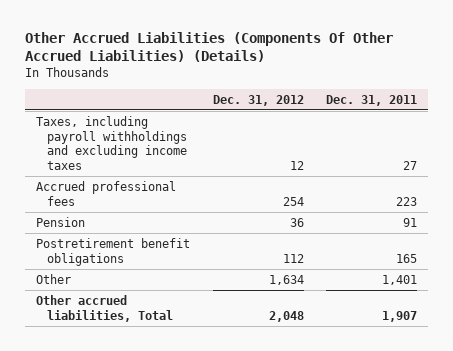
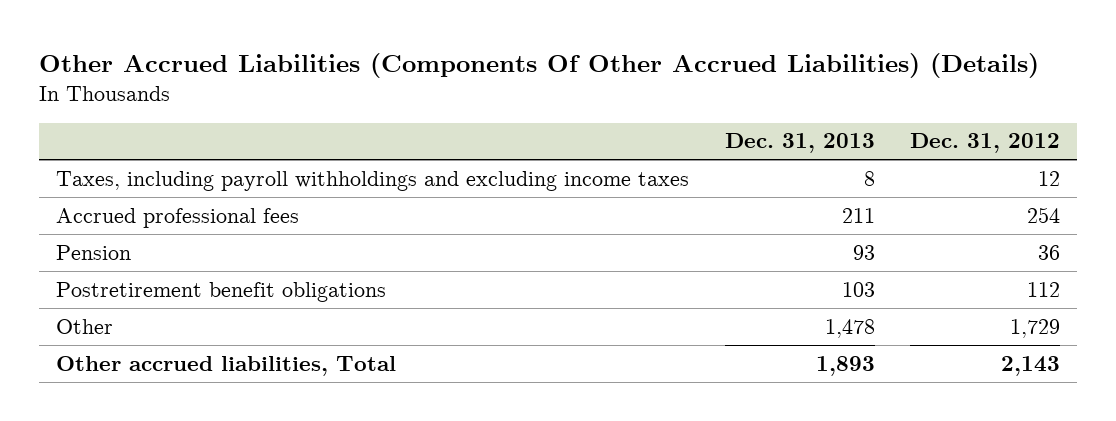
[325,94,417,106] Dec. 31, 2011 -> none
none -> [724,133,875,154] Dec. 31, 2013
[268,274,304,285] 1,634 -> [1009,318,1060,338] 1,729
[268,310,304,322] 2,048 -> [1000,355,1060,376] 2,143

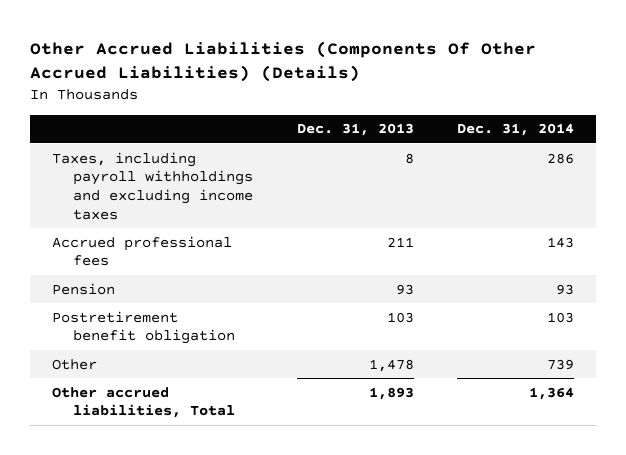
[909,133,1060,154] Dec. 31, 2012 -> none
none -> [457,123,575,137] Dec. 31, 2014
[56,281,387,302] Postretirement benefit obligations -> [51,310,236,345] Postretirement benefit obligation

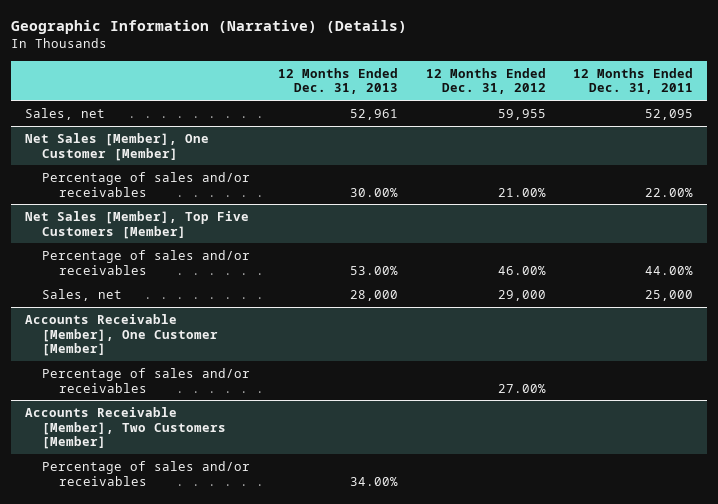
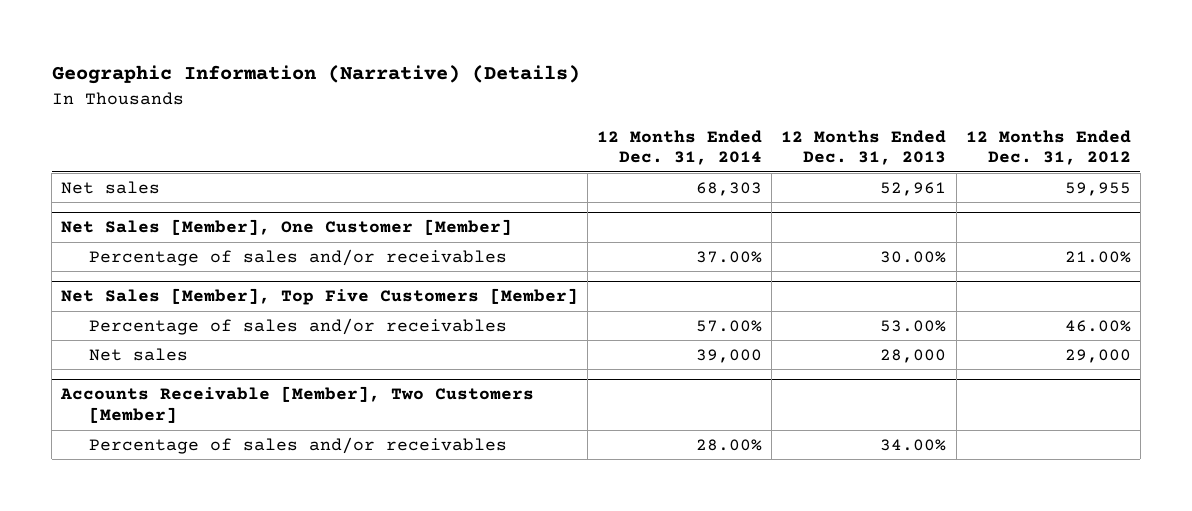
[573,67,694,95] 12 Months Ended Dec. 31, 2011 -> none
none -> [597,129,763,166] 12 Months Ended Dec. 31, 2014
[24,107,105,120] Sales, net -> [61,180,161,194] Net sales
[24,313,219,357] Accounts Receivable [Member], One Customer [Member] -> none
[42,367,251,393] Percentage of sales and/or receivables -> none
[42,288,123,301] Sales, net -> [89,347,189,361] Net sales

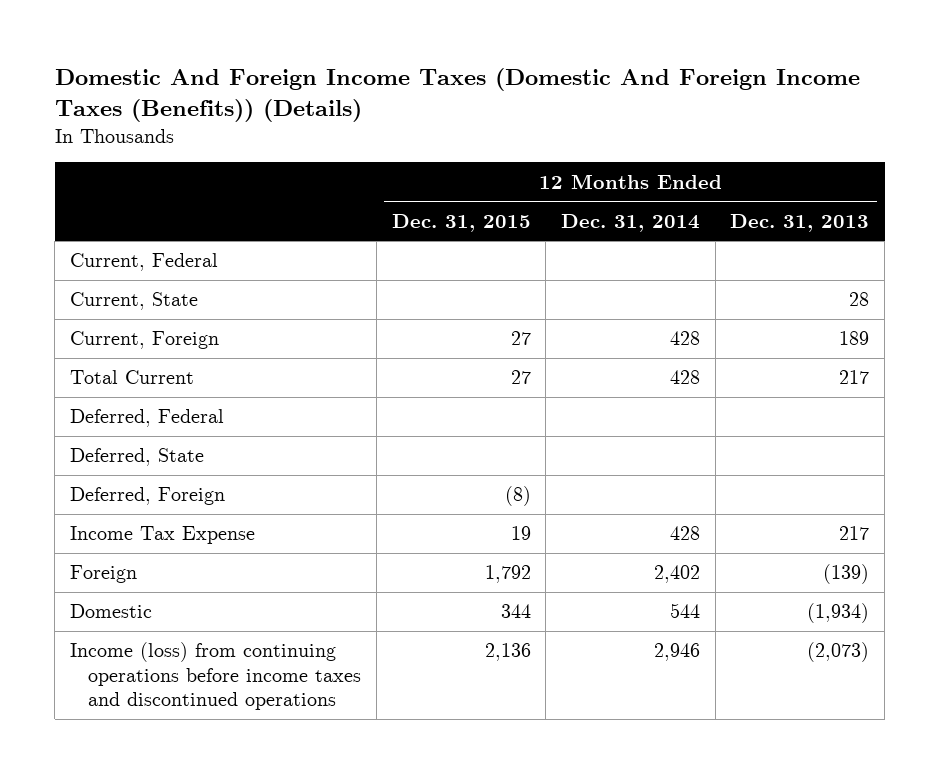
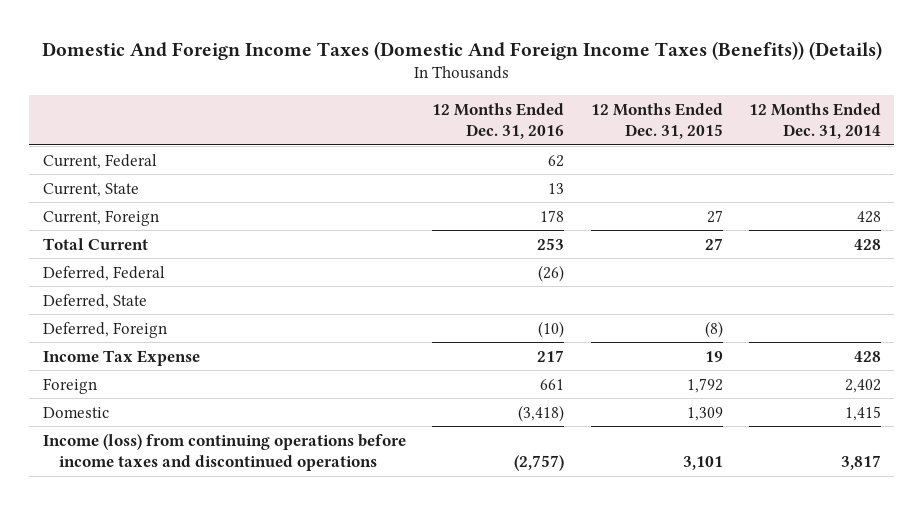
[730,213,870,232] Dec. 31, 2013 -> none
none -> [432,102,565,140] 12 Months Ended Dec. 31, 2016
[500,604,531,619] 344 -> [686,406,723,421] 1,309
[670,603,701,619] 544 -> [845,405,882,421] 1,415
[484,643,531,662] 2,136 -> [682,456,723,471] 3,101
[654,643,701,662] 2,946 -> [841,455,882,471] 3,817

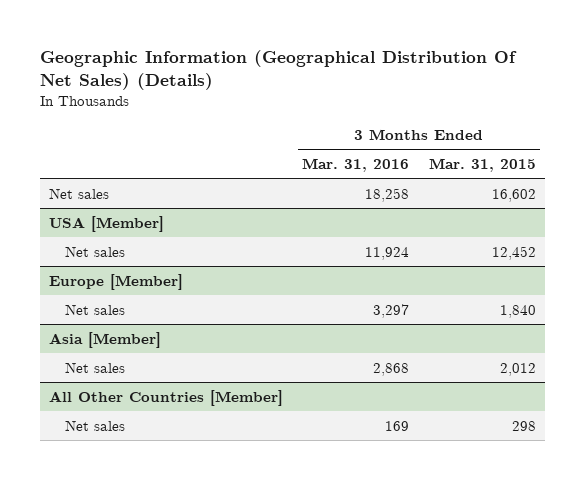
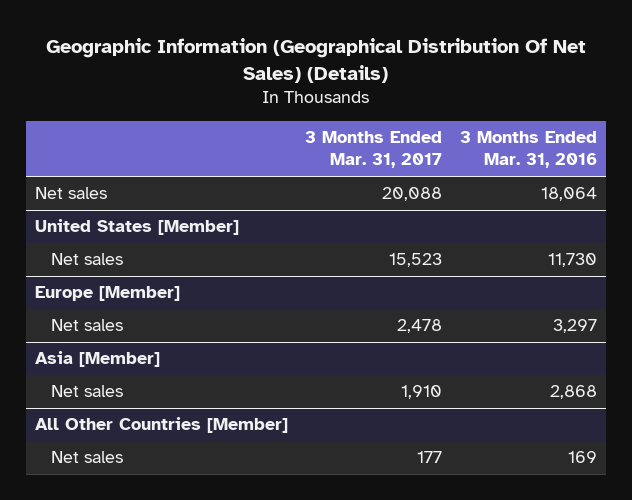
[428,157,536,172] Mar. 31, 2015 -> none
none -> [305,131,443,169] 3 Months Ended Mar. 31, 2017
[365,187,410,202] 18,258 -> [541,187,598,202] 18,064
[49,215,165,232] USA [Member] -> [34,219,239,236] United States [Member]
[365,246,410,260] 11,924 -> [548,253,598,268] 11,730

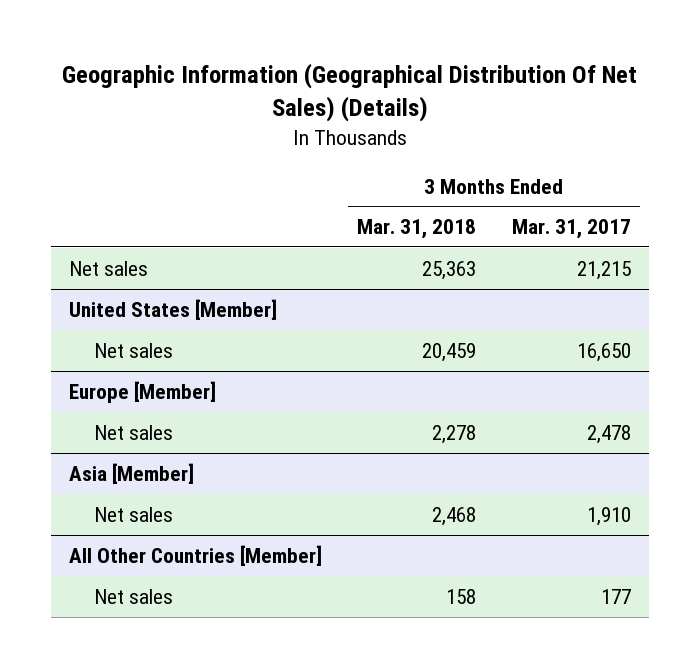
[460,131,598,169] 3 Months Ended Mar. 31, 2016 -> none
none -> [357,219,477,240] Mar. 31, 2018
[382,187,443,202] 20,088 -> [577,260,632,280] 21,215
[389,253,443,268] 15,523 -> [577,342,632,362] 16,650

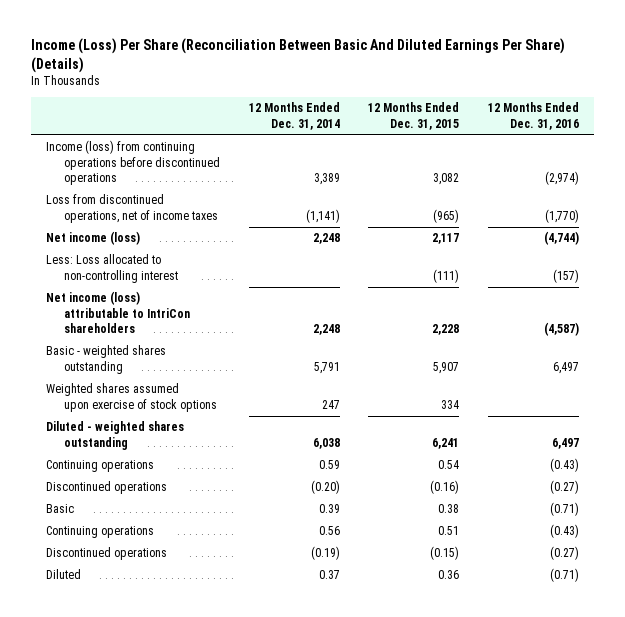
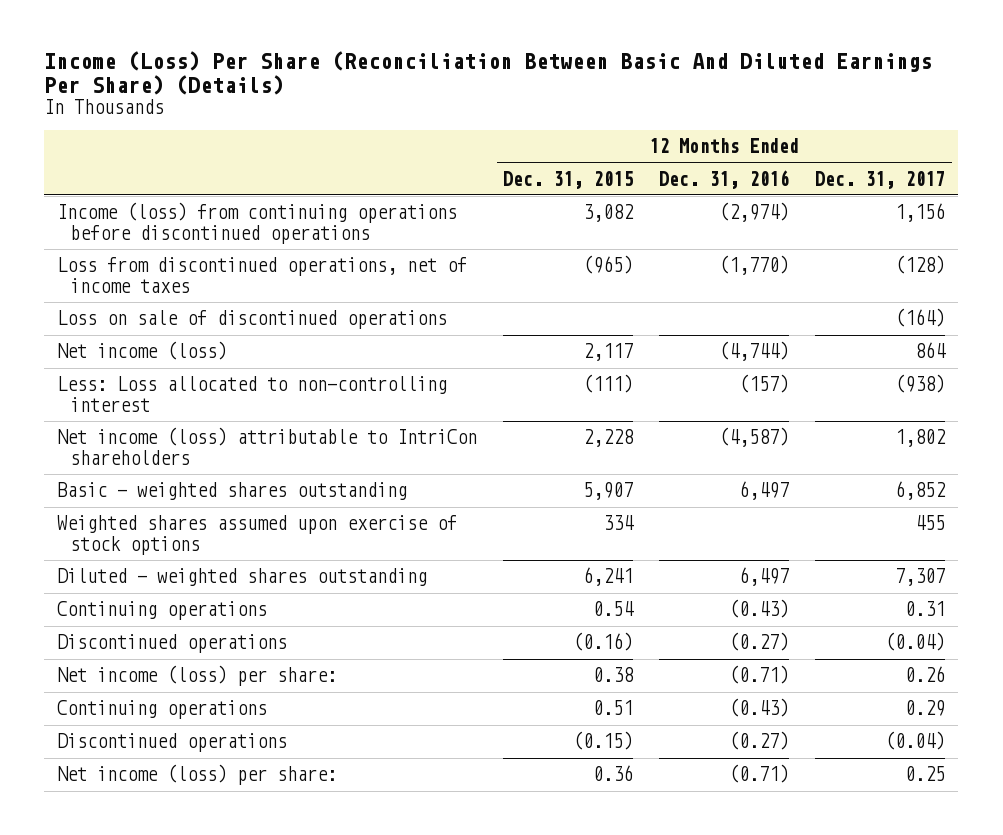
[248,102,340,130] 12 Months Ended Dec. 31, 2014 -> none
none -> [815,170,946,189] Dec. 31, 2017
none -> [57,310,448,330] Loss on sale of discontinued operations
[45,504,74,514] Basic -> [57,665,338,687] Net income (loss) per share:
[45,569,81,580] Diluted -> [57,764,338,786] Net income (loss) per share:

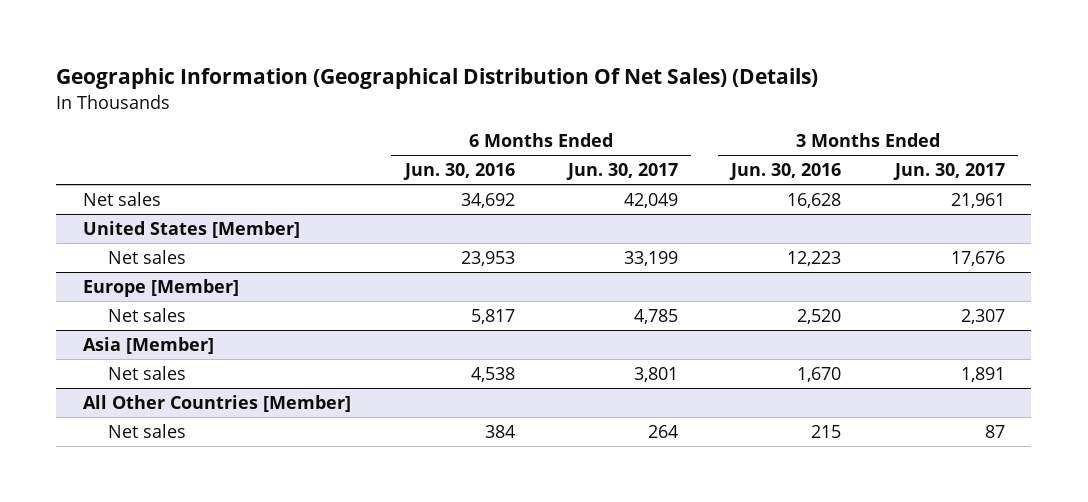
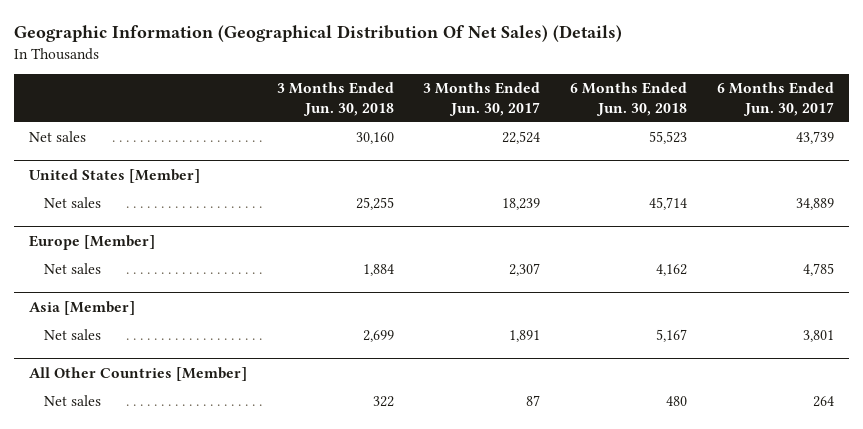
[402,163,515,181] Jun. 30, 2016 -> none
[729,163,842,181] Jun. 30, 2016 -> none
none -> [276,81,394,116] 3 Months Ended Jun. 30, 2018
none -> [570,81,688,116] 6 Months Ended Jun. 30, 2018
[623,192,678,208] 42,049 -> [796,130,835,144] 43,739
[950,192,1005,208] 21,961 -> [502,130,541,144] 22,524
[623,250,678,266] 33,199 -> [796,197,835,210] 34,889
[950,250,1005,266] 17,676 -> [502,197,541,210] 18,239

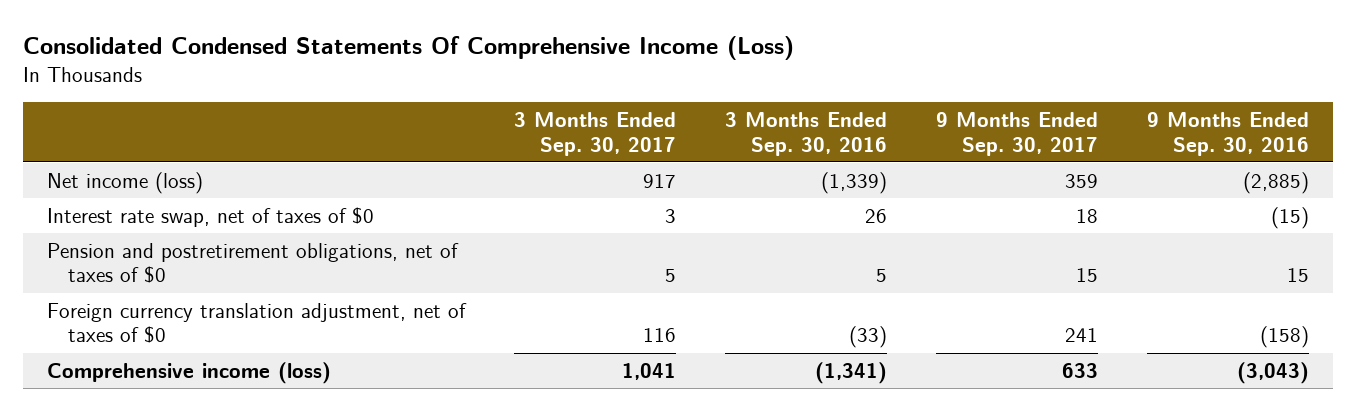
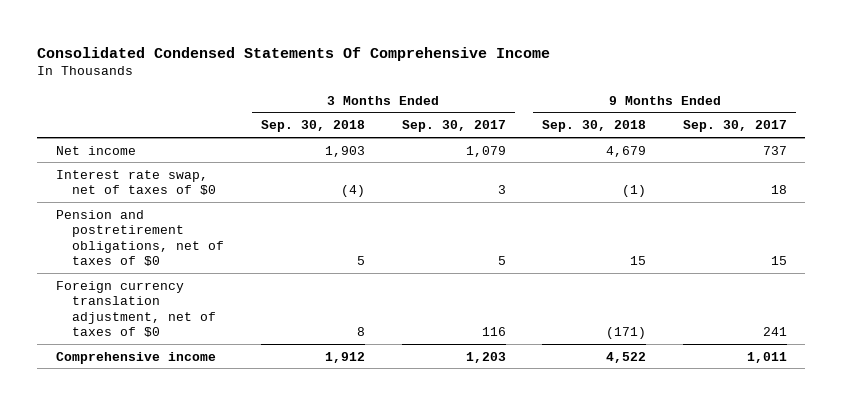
[22,36,794,61] Consolidated Condensed Statements Of Comprehensive Income (Loss) -> [37,46,551,61] Consolidated Condensed Statements Of Comprehensive Income
[724,111,887,156] 3 Months Ended Sep. 30, 2016 -> none
[1146,111,1309,156] 9 Months Ended Sep. 30, 2016 -> none
none -> [260,120,365,133] Sep. 30, 2018
none -> [542,120,647,133] Sep. 30, 2018
[46,171,203,194] Net income (loss) -> [55,145,136,155] Net income
[642,173,676,188] 917 -> [465,145,506,157] 1,079
[1064,173,1098,188] 359 -> [762,145,787,155] 737
[46,361,331,384] Comprehensive income (loss) -> [55,351,216,364] Comprehensive income
[621,362,676,380] 1,041 -> [465,351,506,363] 1,203
[1061,362,1098,378] 633 -> [746,351,787,363] 1,011

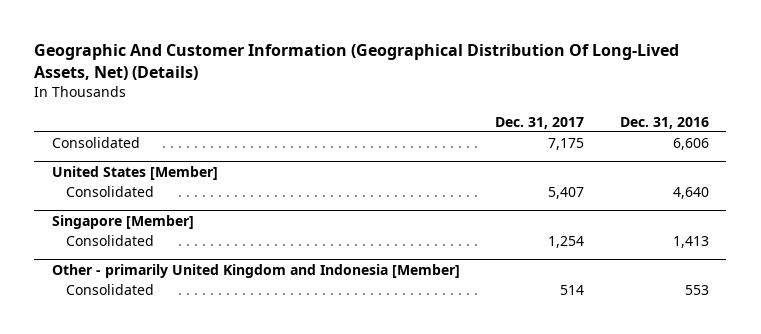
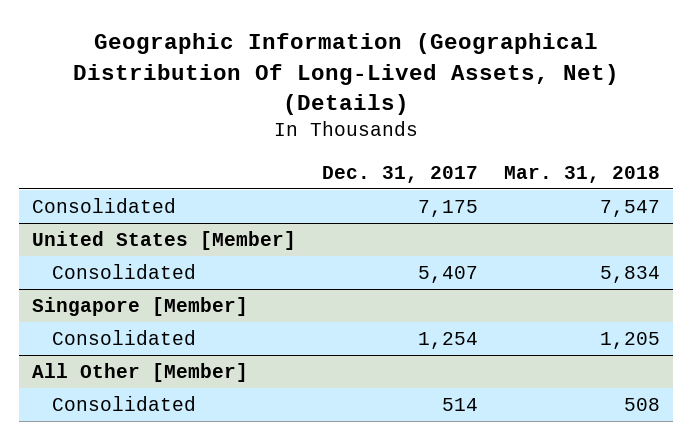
[34,44,680,81] Geographic And Customer Information (Geographical Distribution Of Long-Lived Assets, Net) (Details) -> [72,33,619,115] Geographic Information (Geographical Distribution Of Long-Lived Assets, Net) (Details)
[619,116,709,129] Dec. 31, 2016 -> none
none -> [503,165,660,183] Mar. 31, 2018
[52,263,461,278] Other - primarily United Kingdom and Indonesia [Member] -> [31,363,248,383] All Other [Member]

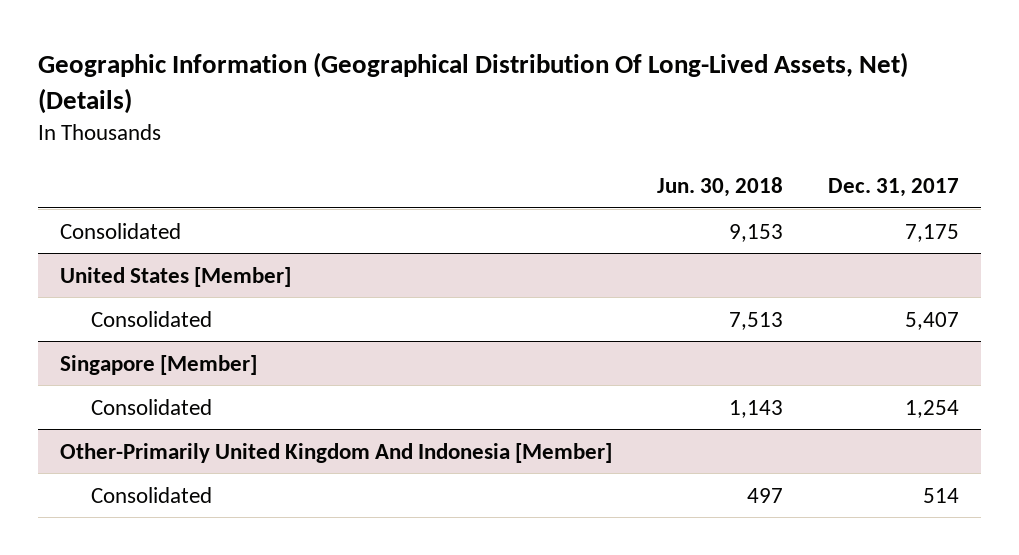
[503,165,660,183] Mar. 31, 2018 -> none
none -> [656,176,783,197] Jun. 30, 2018
[31,363,248,383] All Other [Member] -> [59,442,612,463] Other-Primarily United Kingdom And Indonesia [Member]

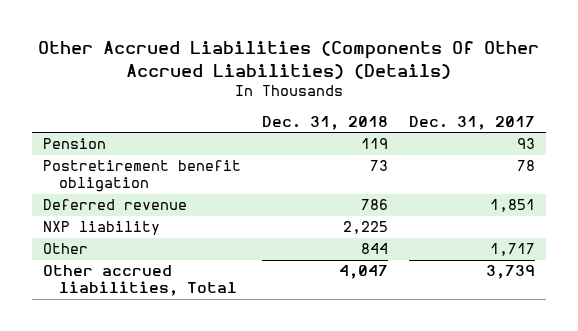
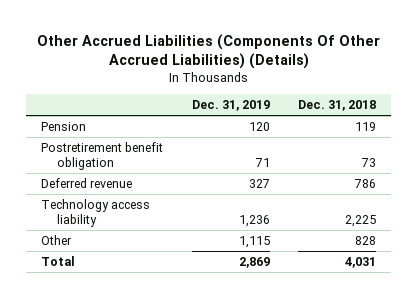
[409,115,536,130] Dec. 31, 2017 -> none
none -> [191,100,270,112] Dec. 31, 2019
[42,221,160,236] NXP liability -> [40,199,150,228] Technology access liability
[361,243,389,255] 844 -> [355,236,377,246] 828
[42,265,238,297] Other accrued liabilities, Total -> [40,256,75,267] Total
[339,265,389,280] 4,047 -> [345,257,377,269] 4,031

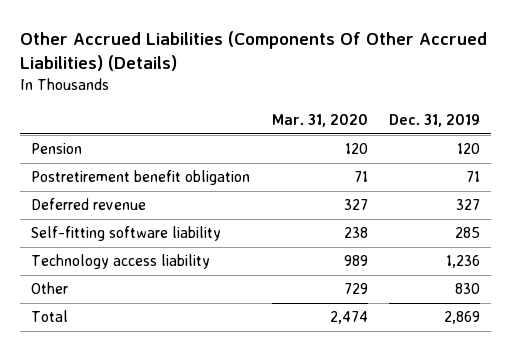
[298,100,377,112] Dec. 31, 2018 -> none
none -> [271,113,368,127] Mar. 31, 2020
none -> [31,226,222,242] Self-fitting software liability
[238,236,270,249] 1,115 -> [455,283,481,295] 830

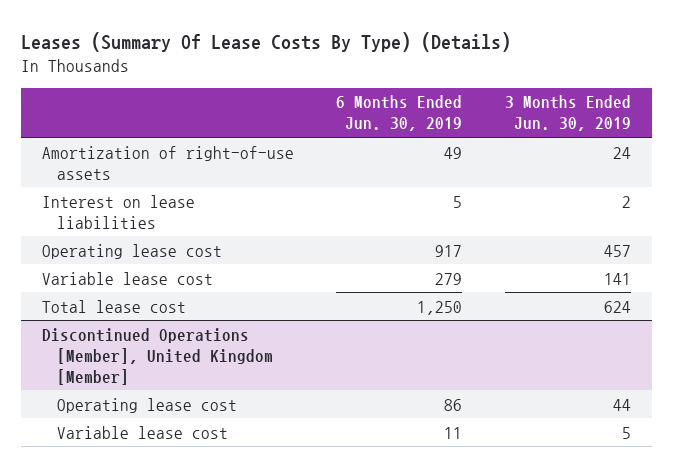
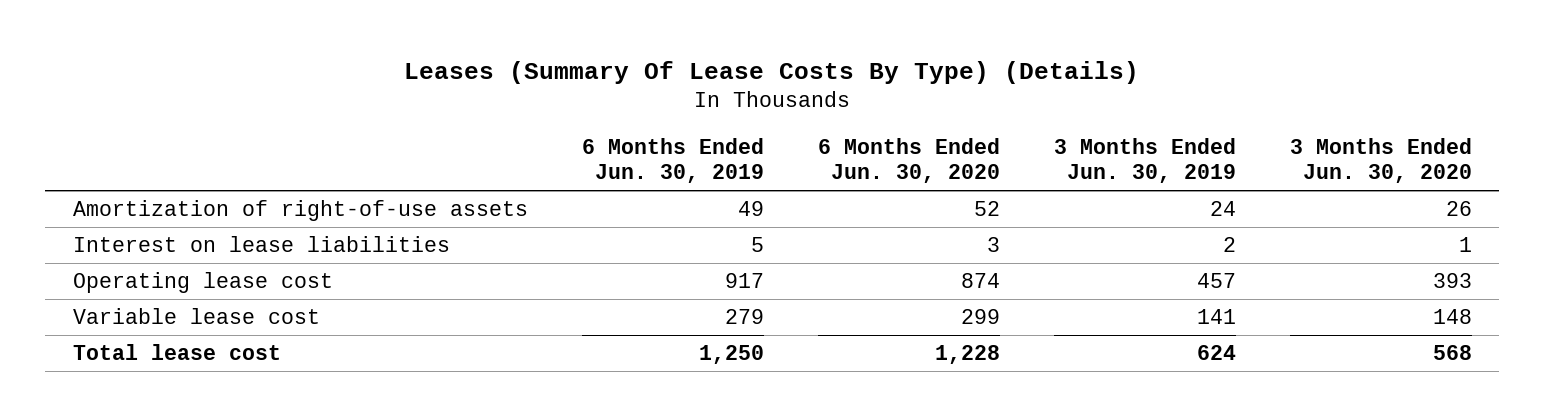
none -> [817,137,1000,184] 6 Months Ended Jun. 30, 2020
none -> [1290,137,1473,184] 3 Months Ended Jun. 30, 2020
[42,327,274,385] Discontinued Operations [Member], United Kingdom [Member] -> none
[57,397,238,413] Operating lease cost -> none
[57,425,229,439] Variable lease cost -> none

